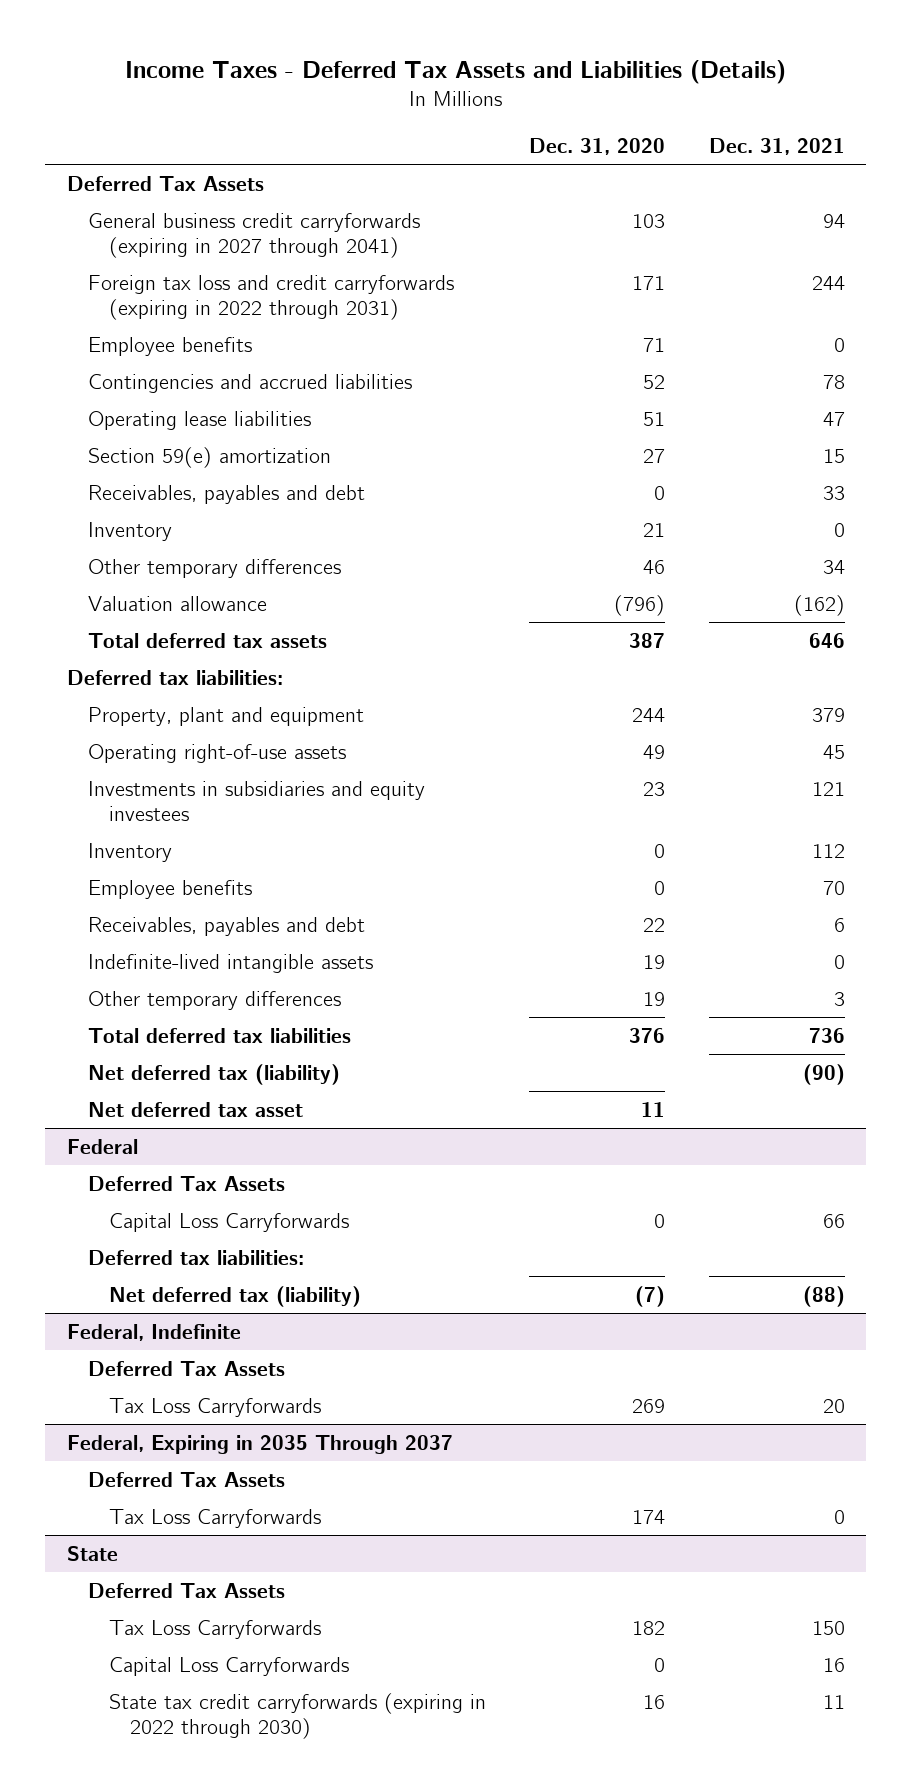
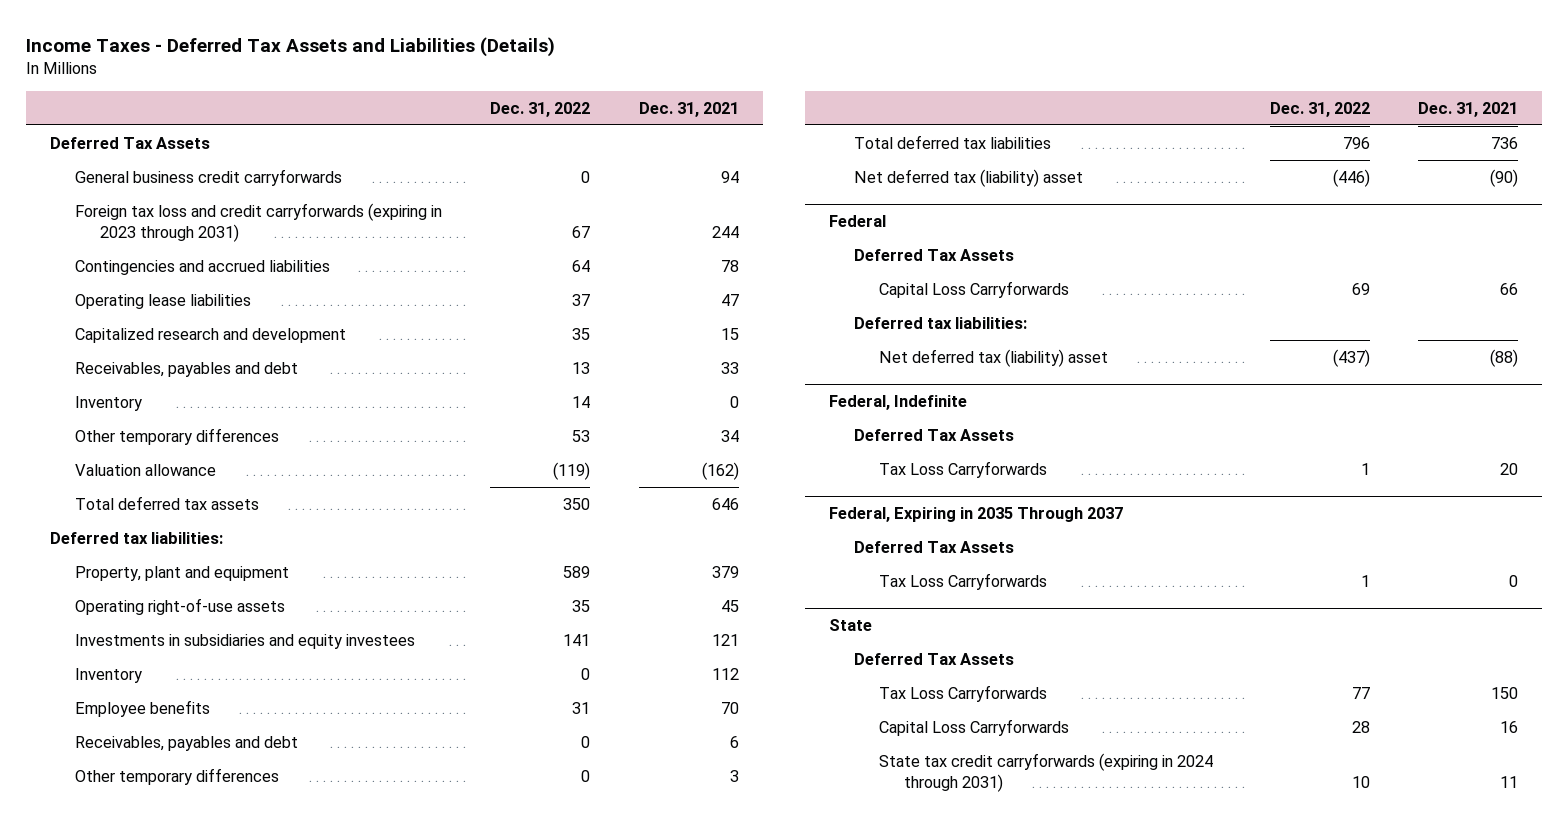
[529,137,666,155] Dec. 31, 2020 -> none
none -> [490,101,591,117] Dec. 31, 2022
[87,336,252,356] Employee benefits -> none
[87,212,420,258] General business credit carryforwards (expiring in 2027 through 2041) -> [74,168,342,186] General business credit carryforwards
[87,274,454,320] Foreign tax loss and credit carryforwards (expiring in 2022 through 2031) -> [74,202,442,242] Foreign tax loss and credit carryforwards (expiring in 2023 through 2031)
[87,446,331,468] Section 59(e) amortization -> [74,327,346,343] Capitalized research and development
[87,953,373,973] Indefinite-lived intangible assets -> none
[87,1101,303,1117] Net deferred tax asset -> none
[87,1063,340,1085] Net deferred tax (liability) -> [854,168,1084,187] Net deferred tax (liability) asset
[108,1285,361,1307] Net deferred tax (liability) -> [879,348,1109,367] Net deferred tax (liability) asset
[108,1692,486,1739] State tax credit carryforwards (expiring in 2022 through 2030) -> [879,752,1214,792] State tax credit carryforwards (expiring in 2024 through 2031)

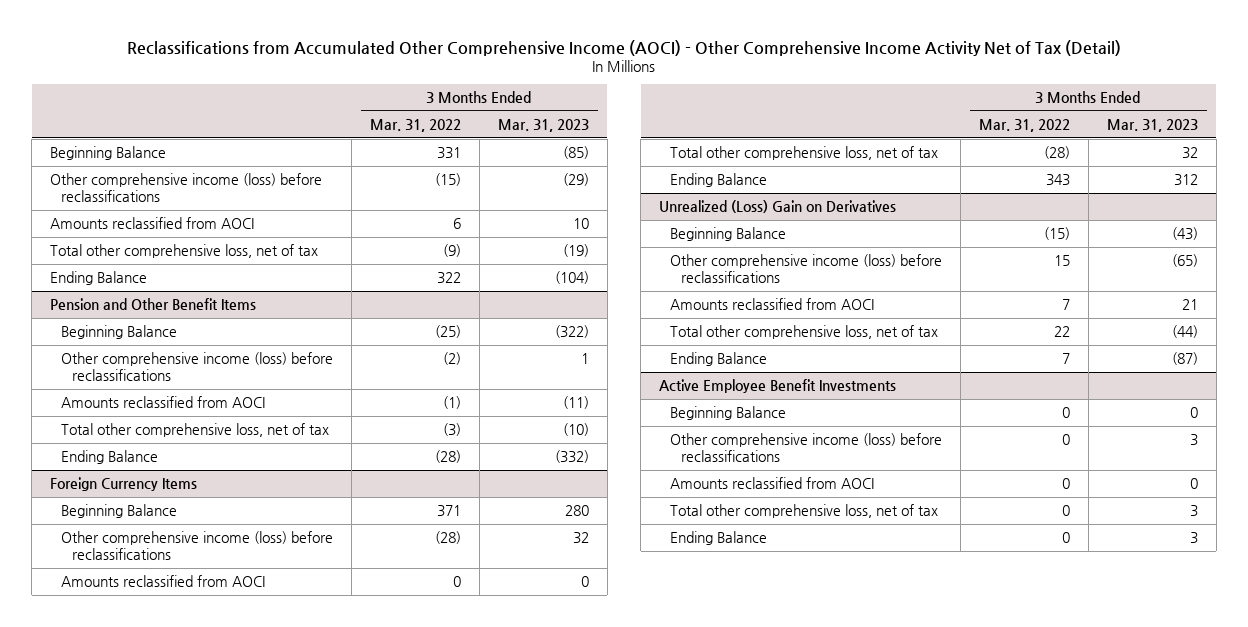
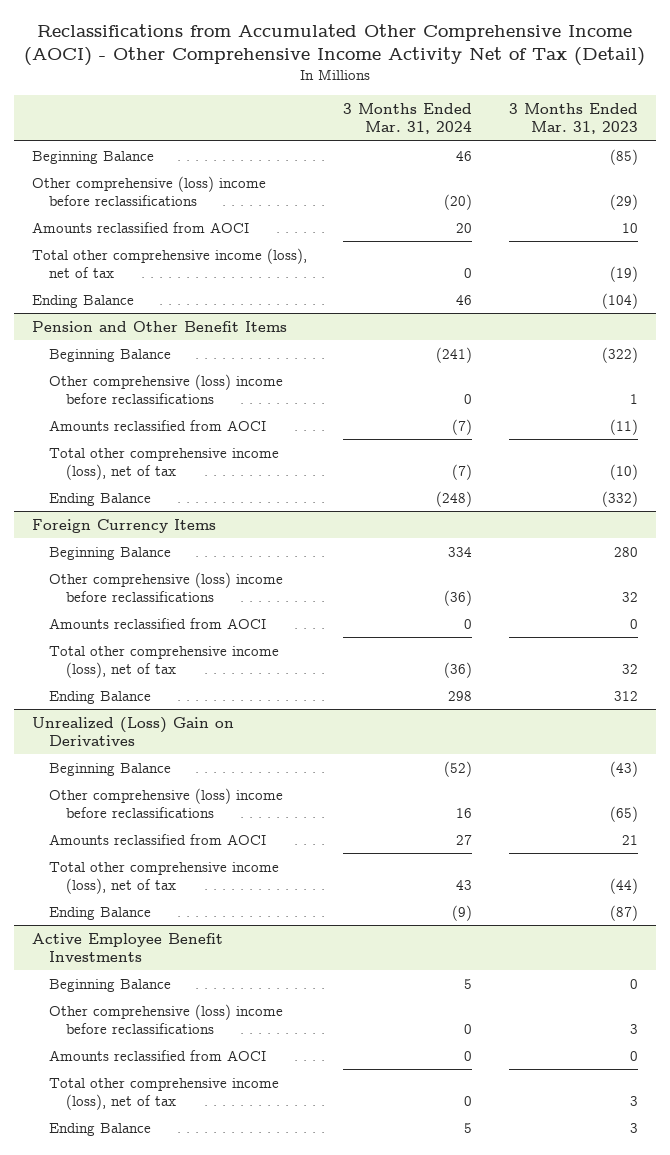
[370,118,462,132] Mar. 31, 2022 -> none
none -> [343,103,473,135] 3 Months Ended Mar. 31, 2024
[50,173,323,202] Other comprehensive income (loss) before reclassifications -> [31,175,266,206] Other comprehensive (loss) income before reclassifications
[50,244,319,259] Total other comprehensive loss, net of tax -> [31,247,307,278] Total other comprehensive income (loss), net of tax
[61,352,334,381] Other comprehensive income (loss) before reclassifications -> [49,373,284,404] Other comprehensive (loss) income before reclassifications
[61,423,330,438] Total other comprehensive loss, net of tax -> [49,447,280,480] Total other comprehensive income (loss), net of tax
[61,531,334,560] Other comprehensive income (loss) before reclassifications -> [49,571,284,602] Other comprehensive (loss) income before reclassifications
[670,146,939,161] Total other comprehensive loss, net of tax -> [49,645,280,678] Total other comprehensive income (loss), net of tax
[670,254,943,283] Other comprehensive income (loss) before reclassifications -> [49,787,284,818] Other comprehensive (loss) income before reclassifications
[670,325,939,340] Total other comprehensive loss, net of tax -> [49,861,280,894] Total other comprehensive income (loss), net of tax
[670,433,943,462] Other comprehensive income (loss) before reclassifications -> [49,1003,284,1034] Other comprehensive (loss) income before reclassifications
[670,504,939,519] Total other comprehensive loss, net of tax -> [49,1077,280,1110] Total other comprehensive income (loss), net of tax

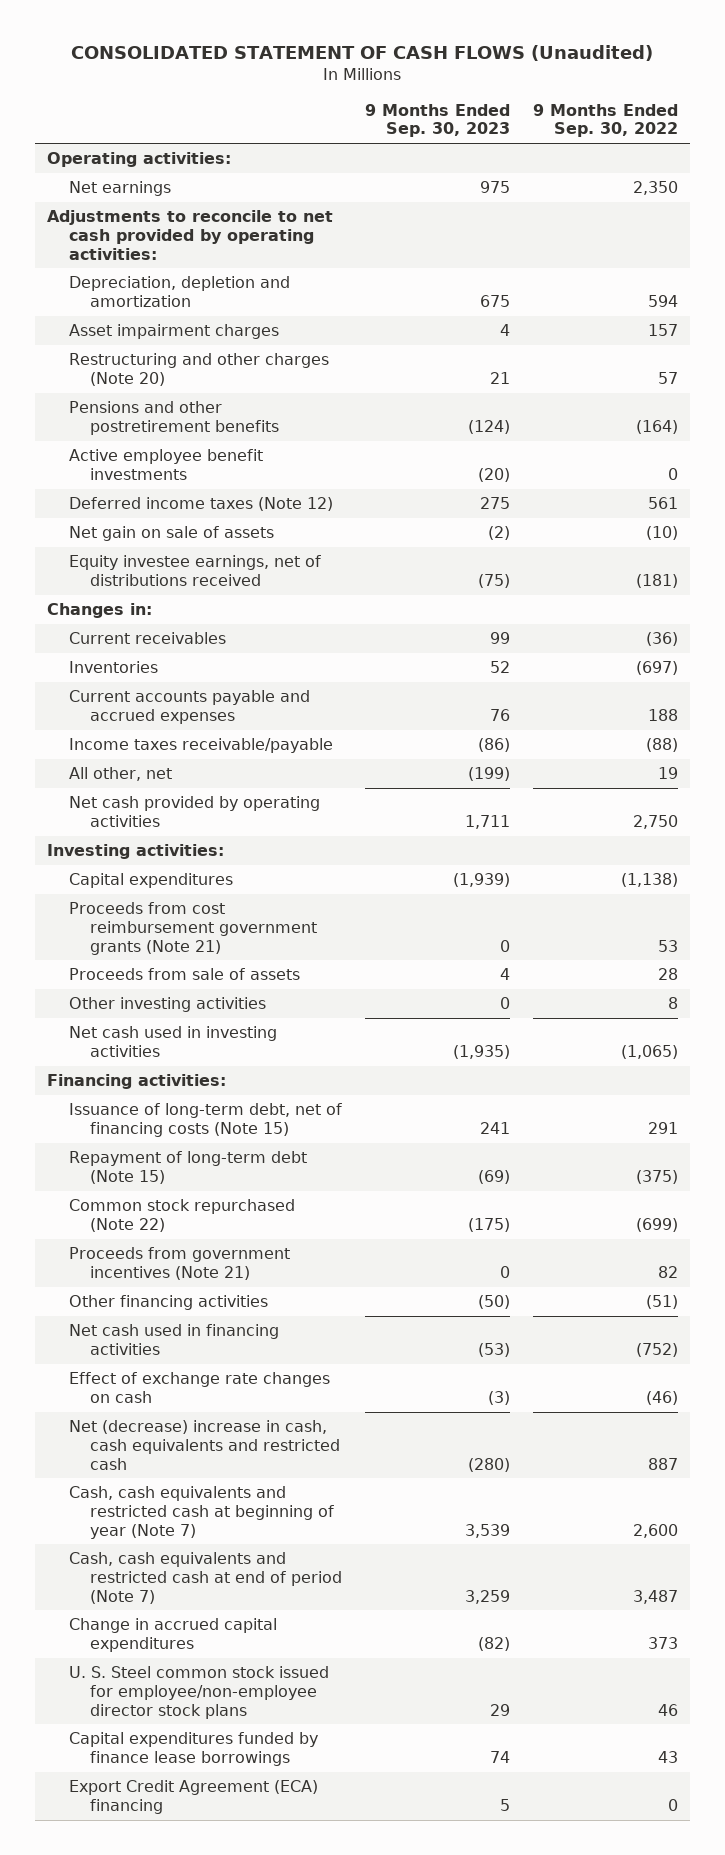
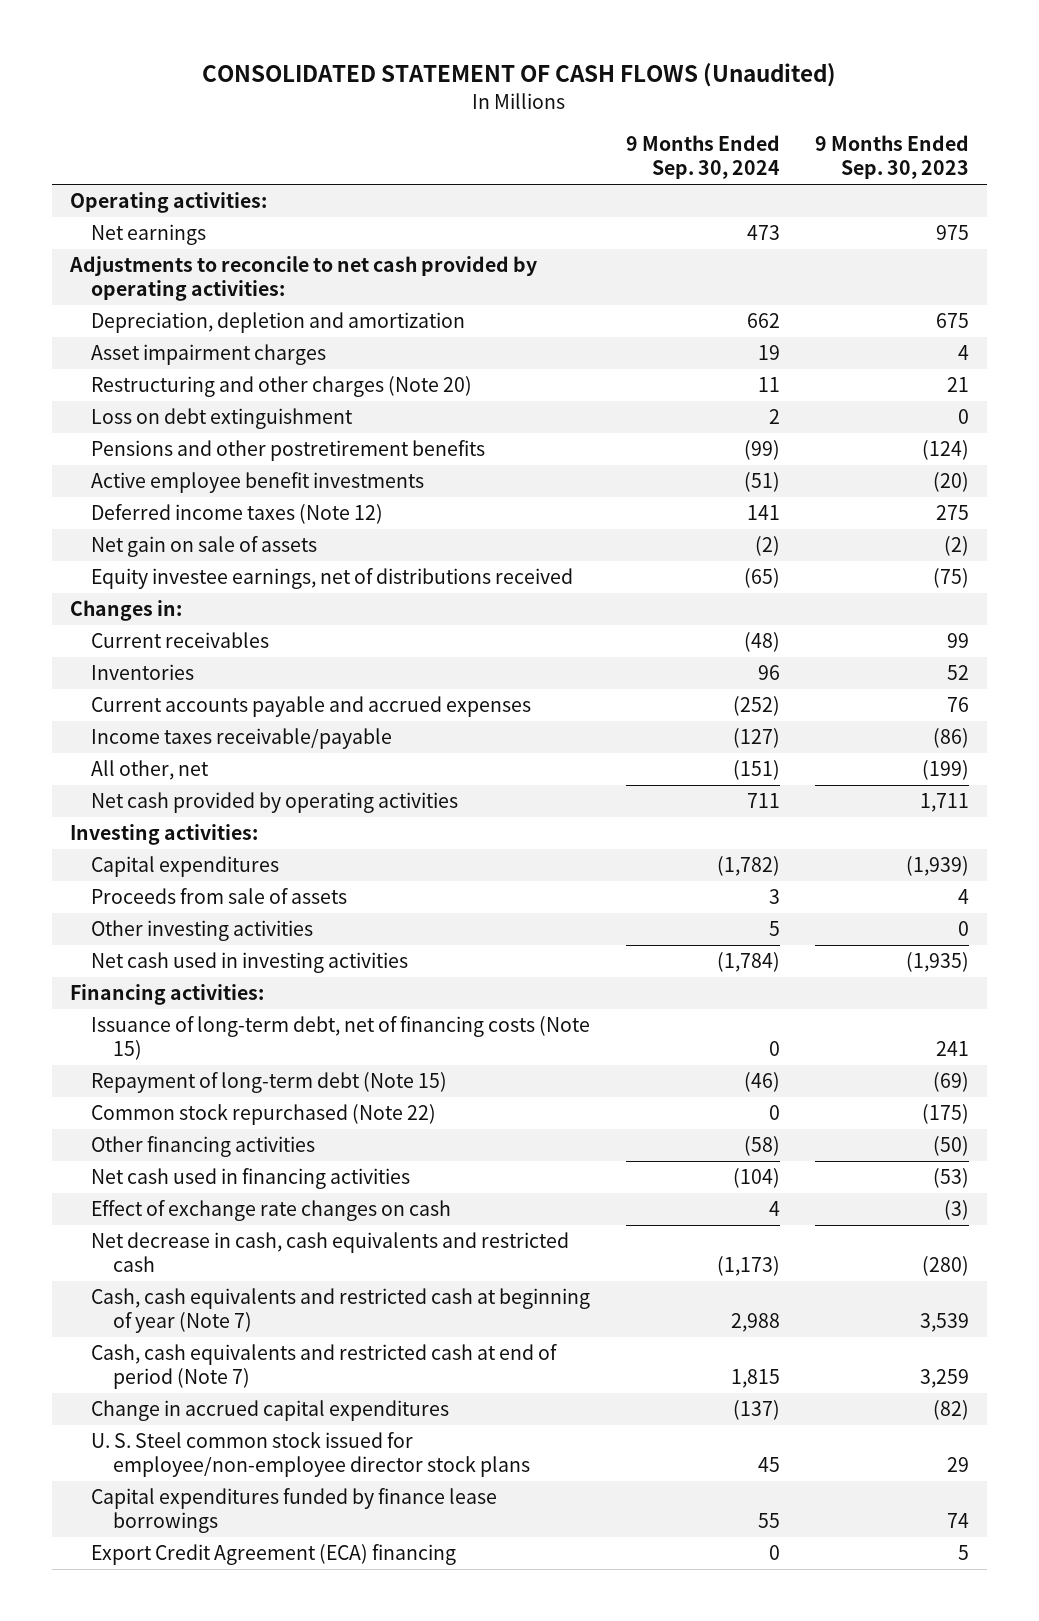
[533,103,679,138] 9 Months Ended Sep. 30, 2022 -> none
none -> [625,135,780,180] 9 Months Ended Sep. 30, 2024
none -> [91,408,354,430] Loss on debt extinguishment
[68,902,318,955] Proceeds from cost reimbursement government grants (Note 21) -> none
[68,1247,290,1280] Proceeds from government incentives (Note 21) -> none
[68,1420,341,1470] Net (decrease) increase in cash, cash equivalents and restricted cash -> [91,1232,570,1273] Net decrease in cash, cash equivalents and restricted cash

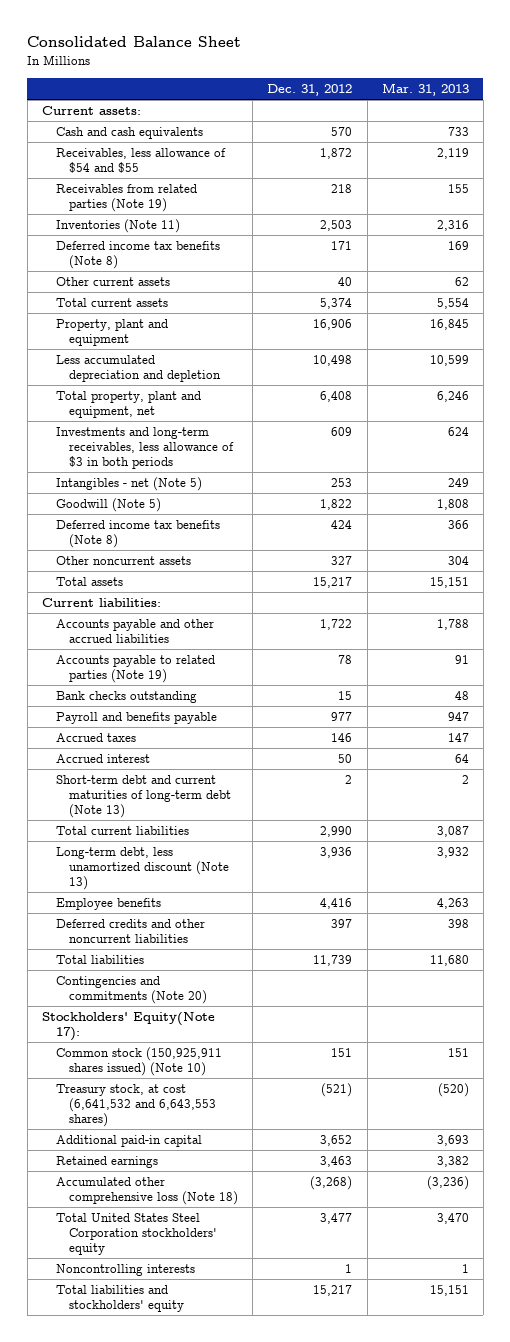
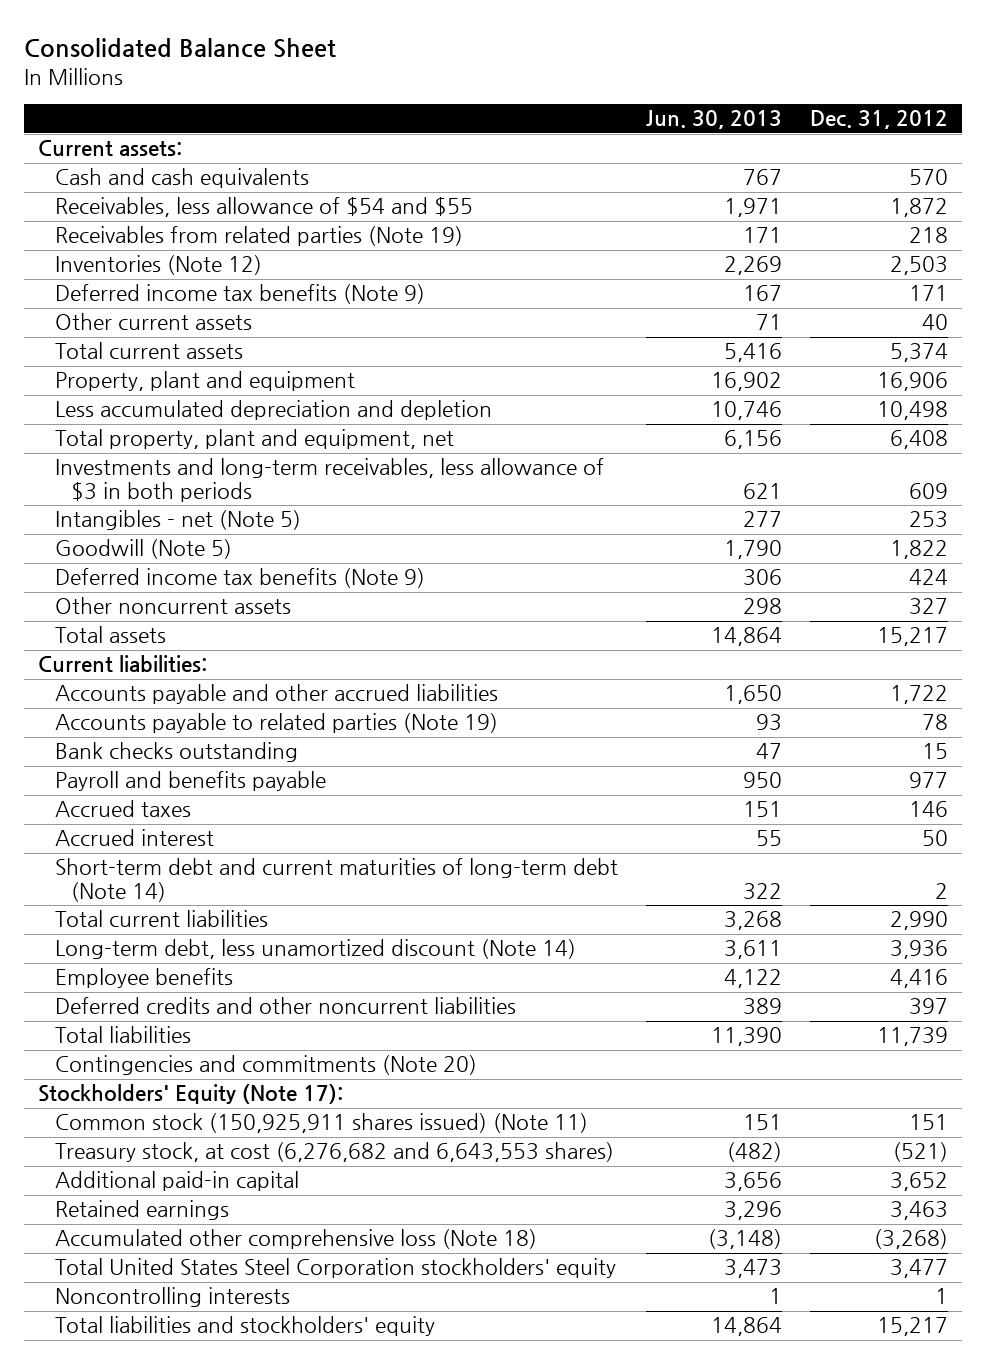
[381,83,469,97] Mar. 31, 2013 -> none
none -> [645,110,782,130] Jun. 30, 2013
[55,218,180,233] Inventories (Note 11) -> [54,255,262,276] Inventories (Note 12)
[55,240,220,270] Deferred income tax benefits (Note 8) -> [54,284,425,305] Deferred income tax benefits (Note 9)
[55,519,220,549] Deferred income tax benefits (Note 8) -> [54,568,425,589] Deferred income tax benefits (Note 9)
[55,774,232,819] Short-term debt and current maturities of long-term debt (Note 13) -> [54,858,618,903] Short-term debt and current maturities of long-term debt (Note 14)
[55,846,230,891] Long-term debt, less unamortized discount (Note 13) -> [54,939,576,960] Long-term debt, less unamortized discount (Note 14)
[41,1011,215,1042] Stockholders' Equity(Note 17): -> [38,1084,344,1105] Stockholders' Equity (Note 17):
[55,1046,222,1077] Common stock (150,925,911 shares issued) (Note 10) -> [54,1113,588,1134] Common stock (150,925,911 shares issued) (Note 11)
[55,1083,217,1128] Treasury stock, at cost (6,641,532 and 6,643,553 shares) -> [54,1142,614,1163] Treasury stock, at cost (6,276,682 and 6,643,553 shares)

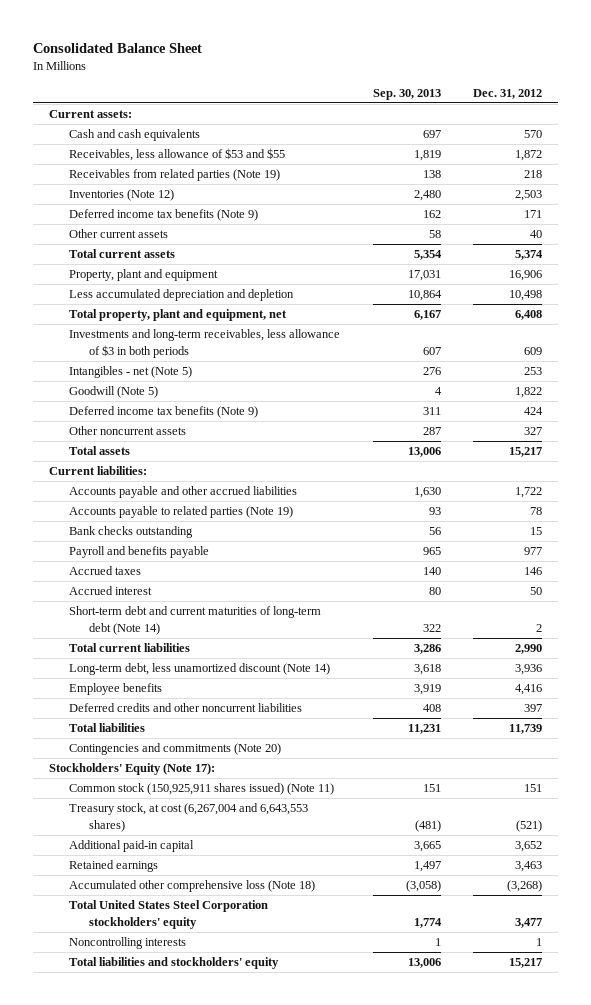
[645,110,782,130] Jun. 30, 2013 -> none
none -> [372,88,441,100] Sep. 30, 2013
[54,197,473,218] Receivables, less allowance of $54 and $55 -> [69,148,286,162] Receivables, less allowance of $53 and $55
[54,1142,614,1163] Treasury stock, at cost (6,276,682 and 6,643,553 shares) -> [69,803,309,832] Treasury stock, at cost (6,267,004 and 6,643,553 shares)

